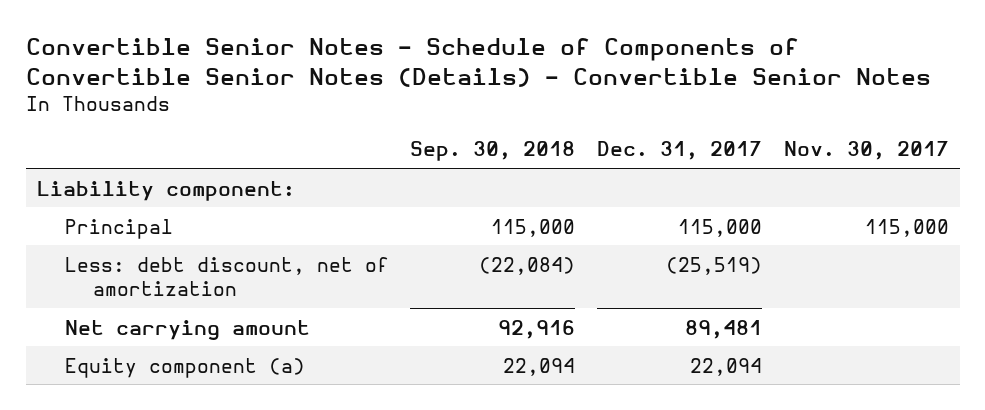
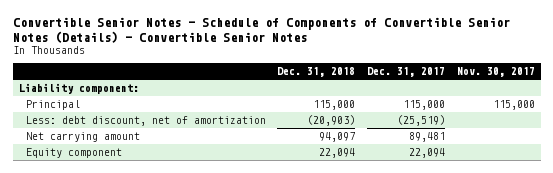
[410,141,576,162] Sep. 30, 2018 -> none
none -> [277,67,356,78] Dec. 31, 2018
[64,357,305,378] Equity component (a) -> [25,148,122,159] Equity component

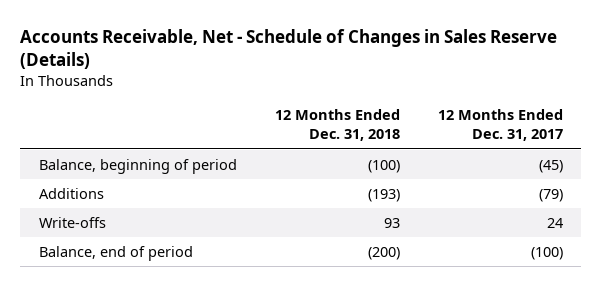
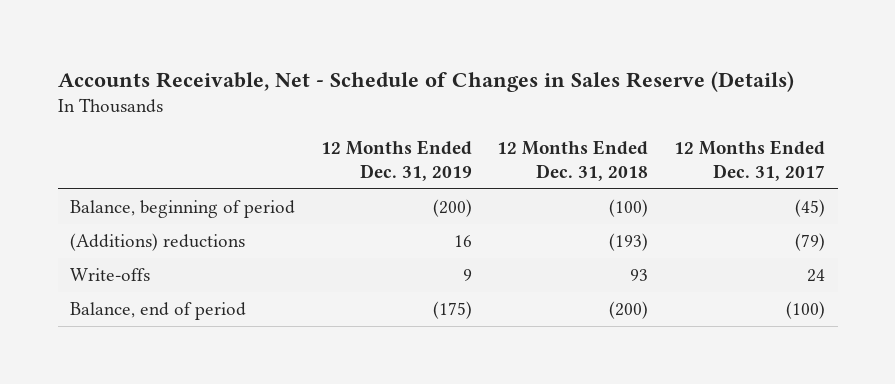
none -> [320,140,472,182] 12 Months Ended Dec. 31, 2019
[39,187,105,199] Additions -> [70,233,246,252] (Additions) reductions

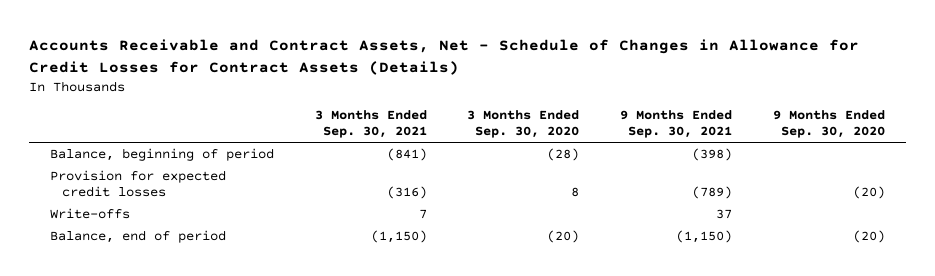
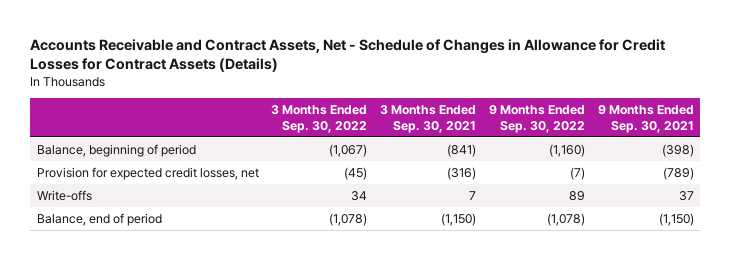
[467,110,580,139] 3 Months Ended Sep. 30, 2020 -> none
[773,110,886,139] 9 Months Ended Sep. 30, 2020 -> none
none -> [271,104,368,133] 3 Months Ended Sep. 30, 2022
none -> [489,104,586,133] 9 Months Ended Sep. 30, 2022
[49,169,226,197] Provision for expected credit losses -> [36,166,259,180] Provision for expected credit losses, net

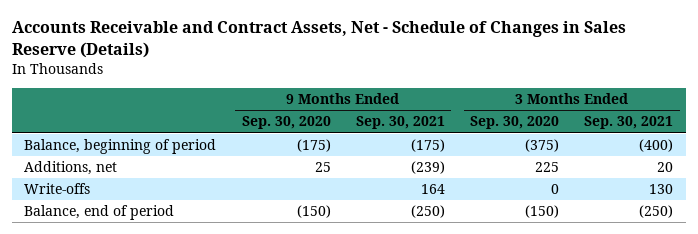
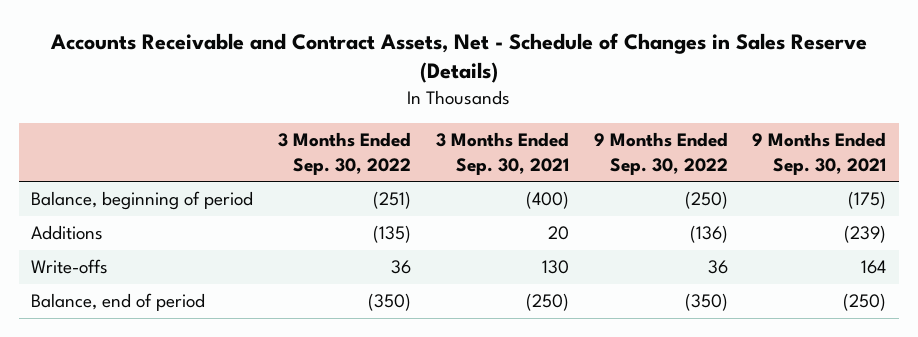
[241,116,331,130] Sep. 30, 2020 -> none
[470,116,560,130] Sep. 30, 2020 -> none
none -> [278,132,412,175] 3 Months Ended Sep. 30, 2022
none -> [593,132,728,175] 9 Months Ended Sep. 30, 2022
[24,161,118,176] Additions, net -> [31,225,104,241] Additions

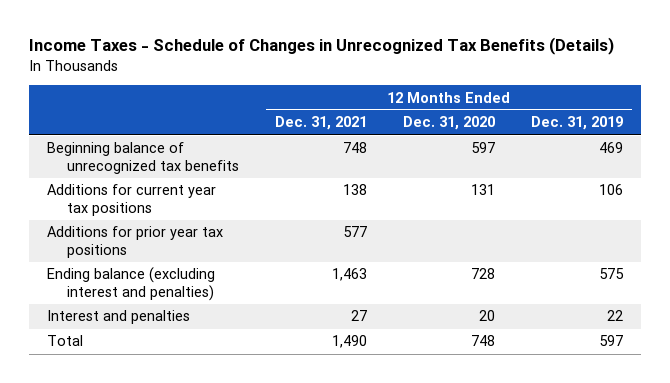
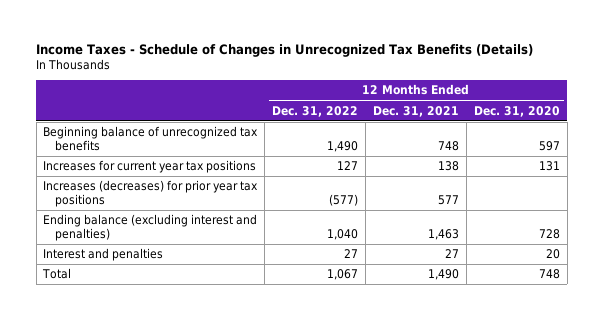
[530,116,623,131] Dec. 31, 2019 -> none
none -> [272,105,359,117] Dec. 31, 2022
[47,184,217,216] Additions for current year tax positions -> [43,160,257,174] Increases for current year tax positions
[47,226,224,258] Additions for prior year tax positions -> [43,180,259,207] Increases (decreases) for prior year tax positions

